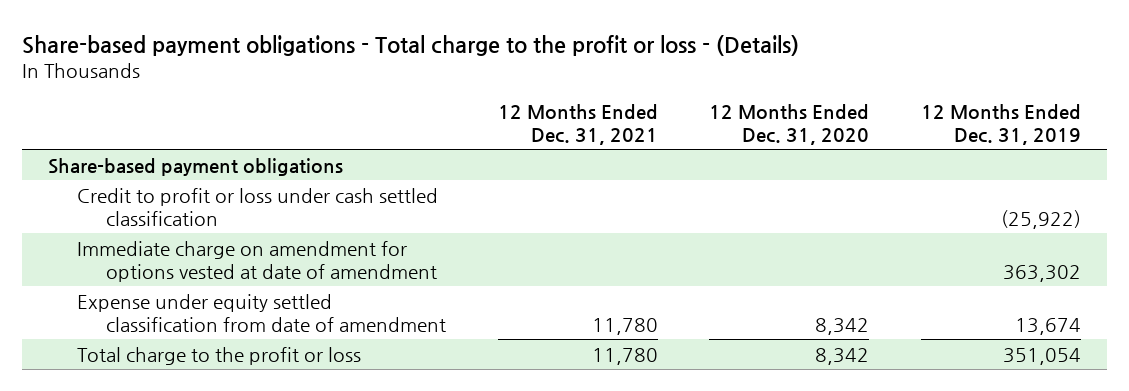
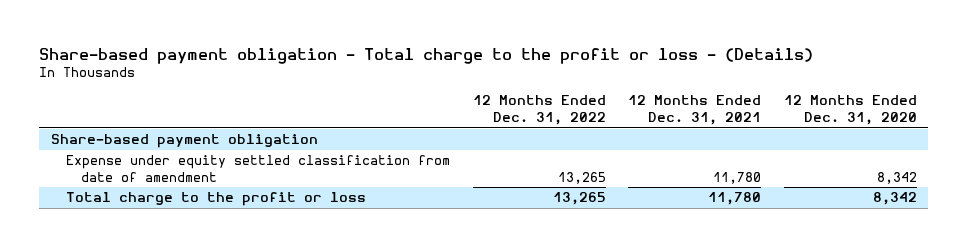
[21,34,799,56] Share-based payment obligations - Total charge to the profit or loss - (Details) -> [39,47,814,64] Share-based payment obligation - Total charge to the profit or loss - (Details)
[921,104,1082,146] 12 Months Ended Dec. 31, 2019 -> none
none -> [472,95,606,126] 12 Months Ended Dec. 31, 2022
[76,187,438,226] Credit to profit or loss under cash settled classification -> none
[76,240,438,282] Immediate charge on amendment for options vested at date of amendment -> none
[47,157,343,176] Share-based payment obligations -> [50,134,318,149] Share-based payment obligation

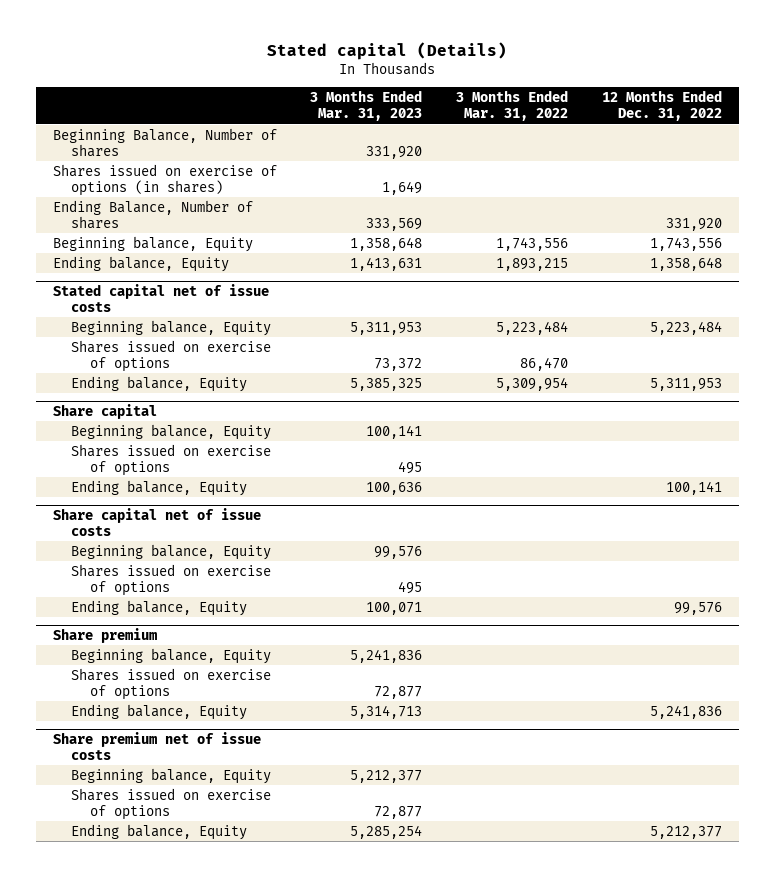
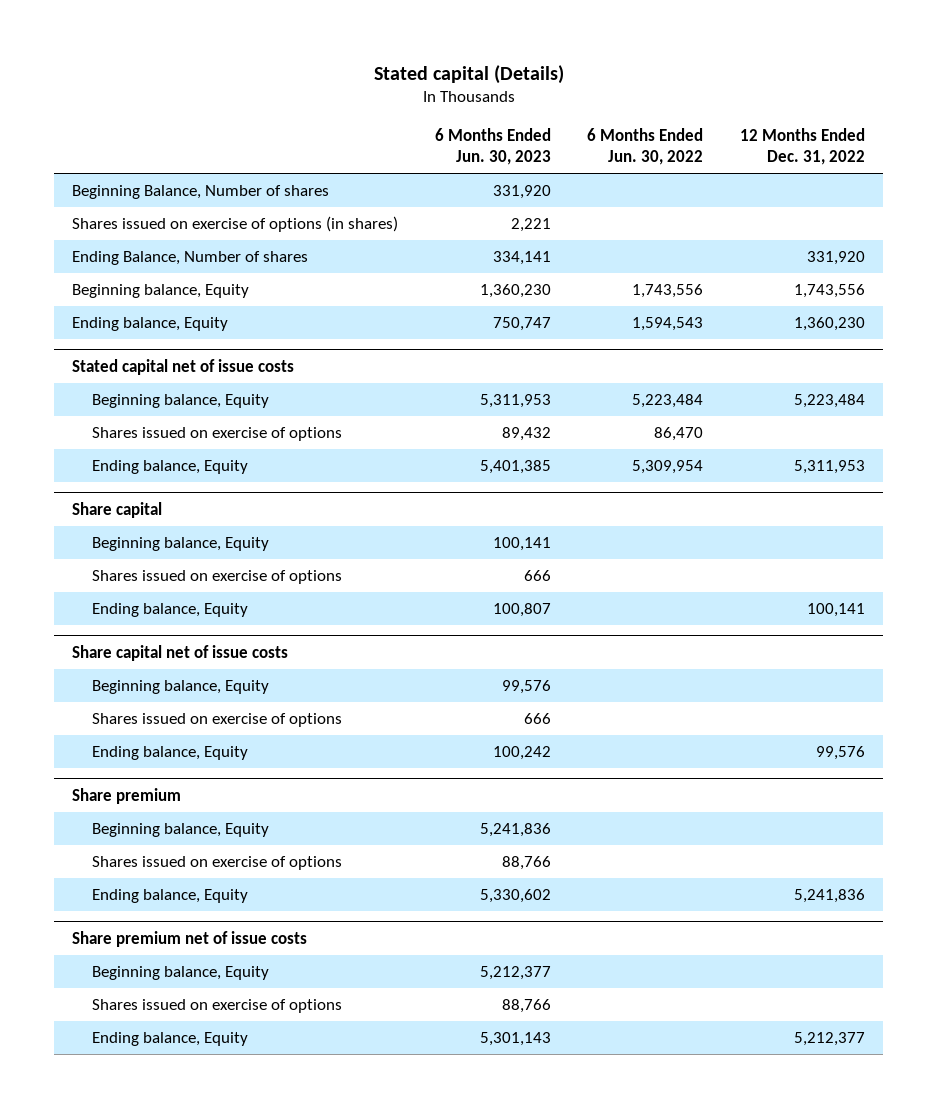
[310,90,423,122] 3 Months Ended Mar. 31, 2023 -> none
[456,90,569,122] 3 Months Ended Mar. 31, 2022 -> none
none -> [434,127,551,166] 6 Months Ended Jun. 30, 2023
none -> [587,127,704,166] 6 Months Ended Jun. 30, 2022
[649,256,722,271] 1,358,648 -> [794,316,866,331] 1,360,230

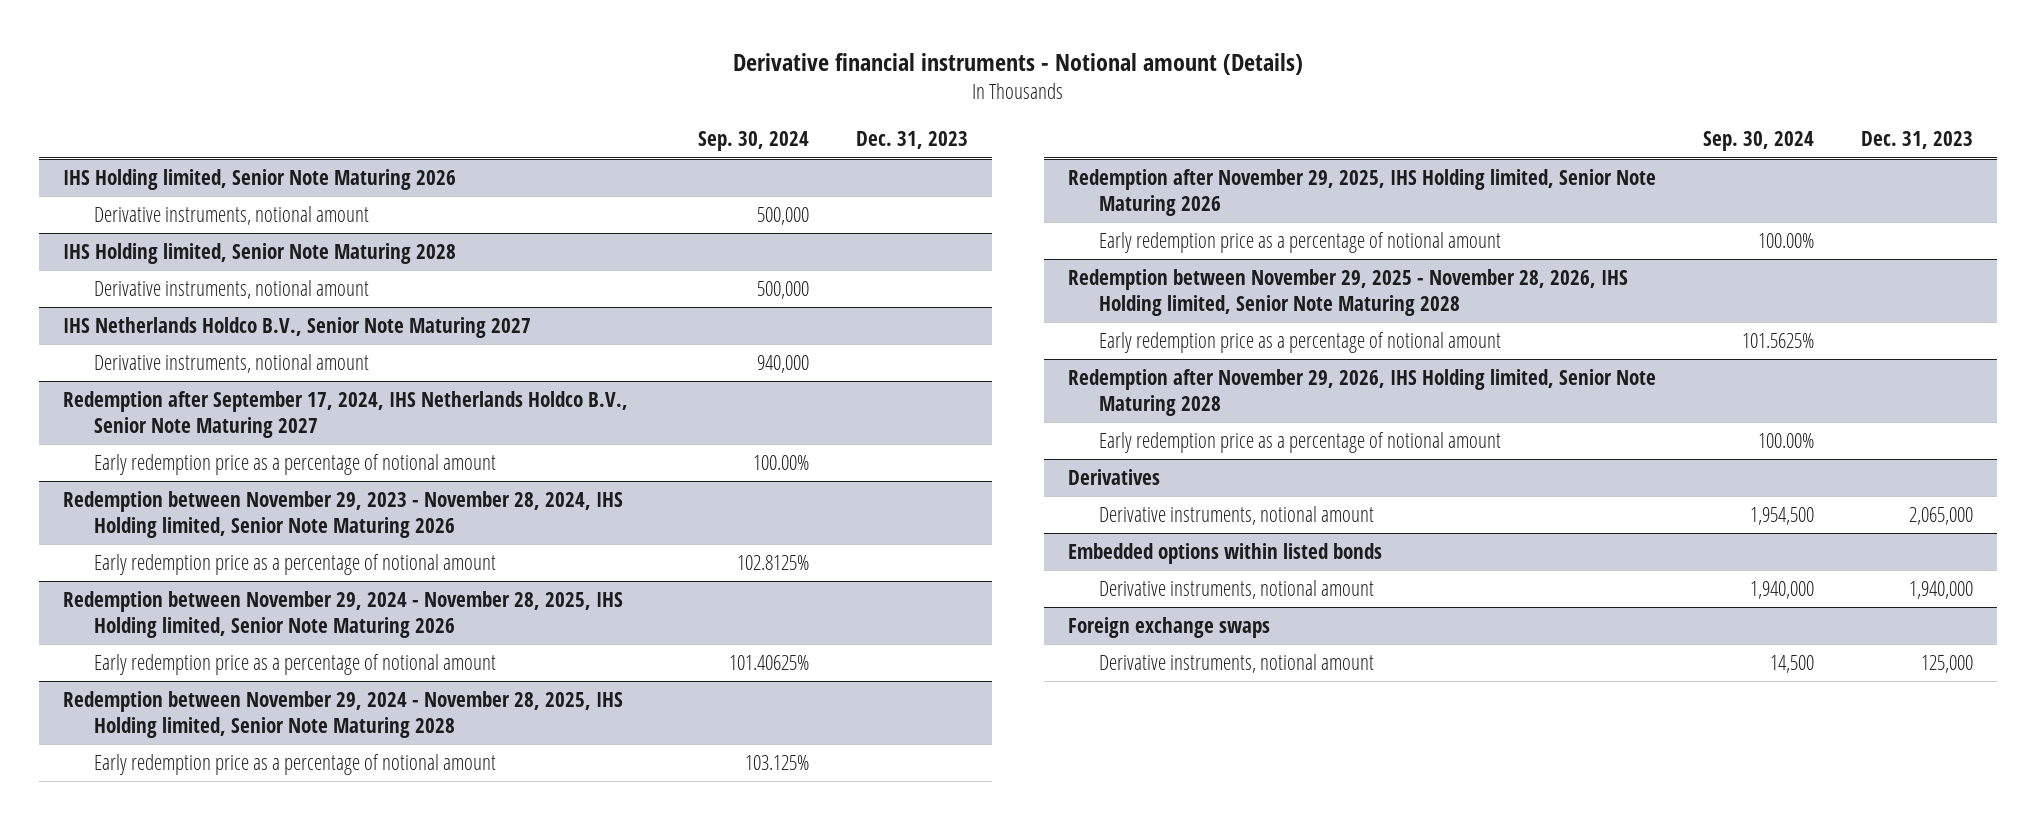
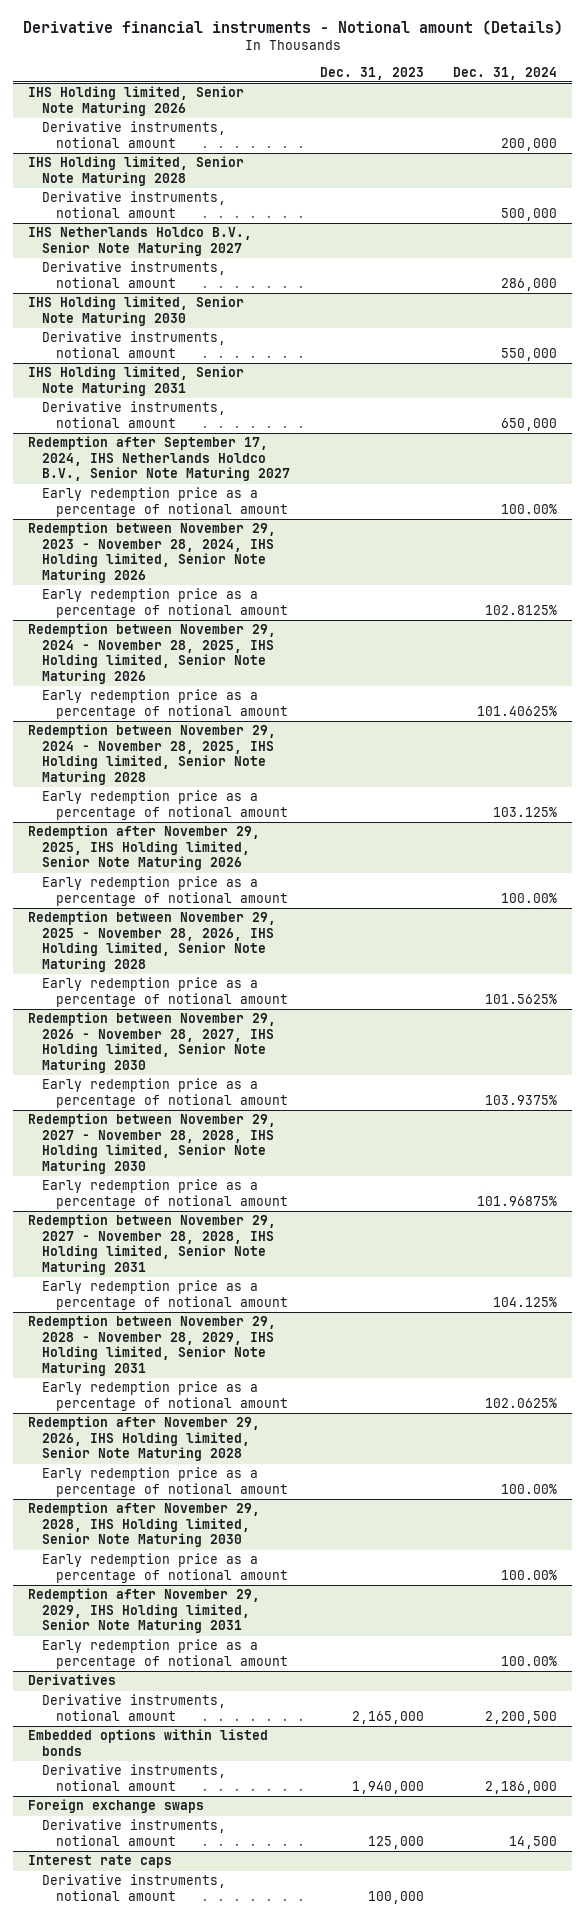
[697,131,809,152] Sep. 30, 2024 -> none
none -> [453,66,558,80] Dec. 31, 2024
none -> [27,296,244,326] IHS Holding limited, Senior Note Maturing 2030
none -> [41,331,226,358] Derivative instruments, notional amount
none -> [27,366,244,396] IHS Holding limited, Senior Note Maturing 2031
none -> [41,401,226,428] Derivative instruments, notional amount
none -> [27,1012,276,1073] Redemption between November 29, 2026 - November 28, 2027, IHS Holding limited, Senior Note Maturing 2030
none -> [41,1078,288,1108] Early redemption price as a percentage of notional amount
none -> [27,1113,276,1174] Redemption between November 29, 2027 - November 28, 2028, IHS Holding limited, Senior Note Maturing 2030
none -> [41,1179,288,1209] Early redemption price as a percentage of notional amount
none -> [27,1214,276,1275] Redemption between November 29, 2027 - November 28, 2028, IHS Holding limited, Senior Note Maturing 2031
none -> [41,1280,288,1310] Early redemption price as a percentage of notional amount
none -> [27,1315,276,1376] Redemption between November 29, 2028 - November 28, 2029, IHS Holding limited, Senior Note Maturing 2031
none -> [41,1381,288,1411] Early redemption price as a percentage of notional amount
none -> [27,1502,260,1548] Redemption after November 29, 2028, IHS Holding limited, Senior Note Maturing 2030
none -> [41,1553,288,1583] Early redemption price as a percentage of notional amount
none -> [27,1588,260,1634] Redemption after November 29, 2029, IHS Holding limited, Senior Note Maturing 2031
none -> [41,1639,288,1669] Early redemption price as a percentage of notional amount
[1909,507,1974,526] 2,065,000 -> [351,1710,424,1724] 2,165,000
none -> [27,1855,172,1869] Interest rate caps
none -> [41,1874,226,1901] Derivative instruments, notional amount

